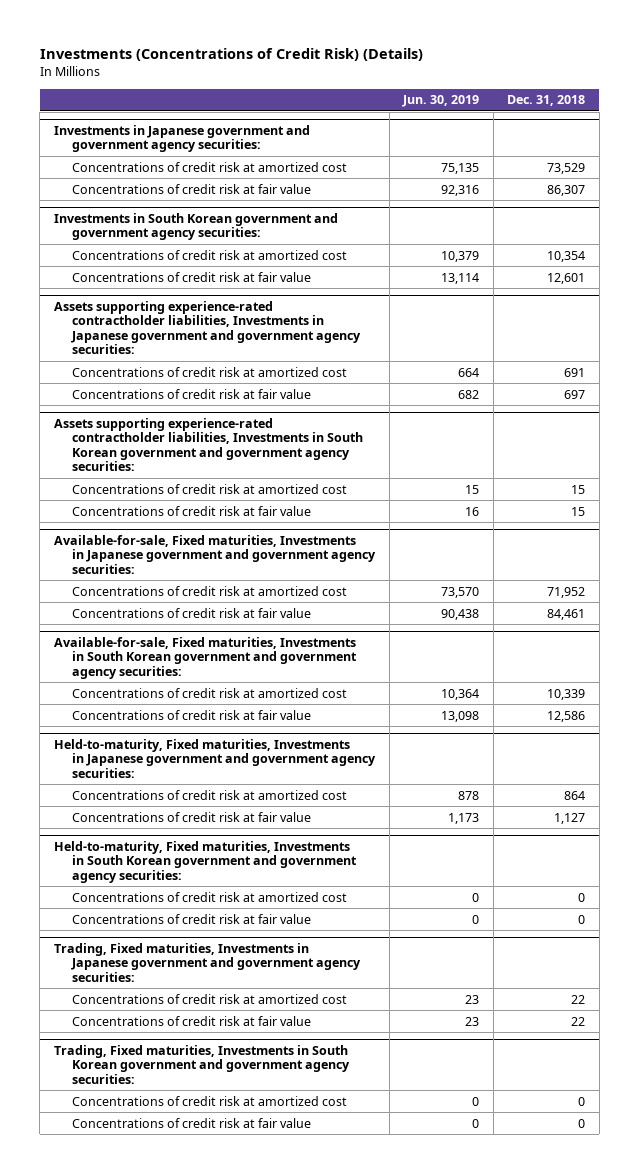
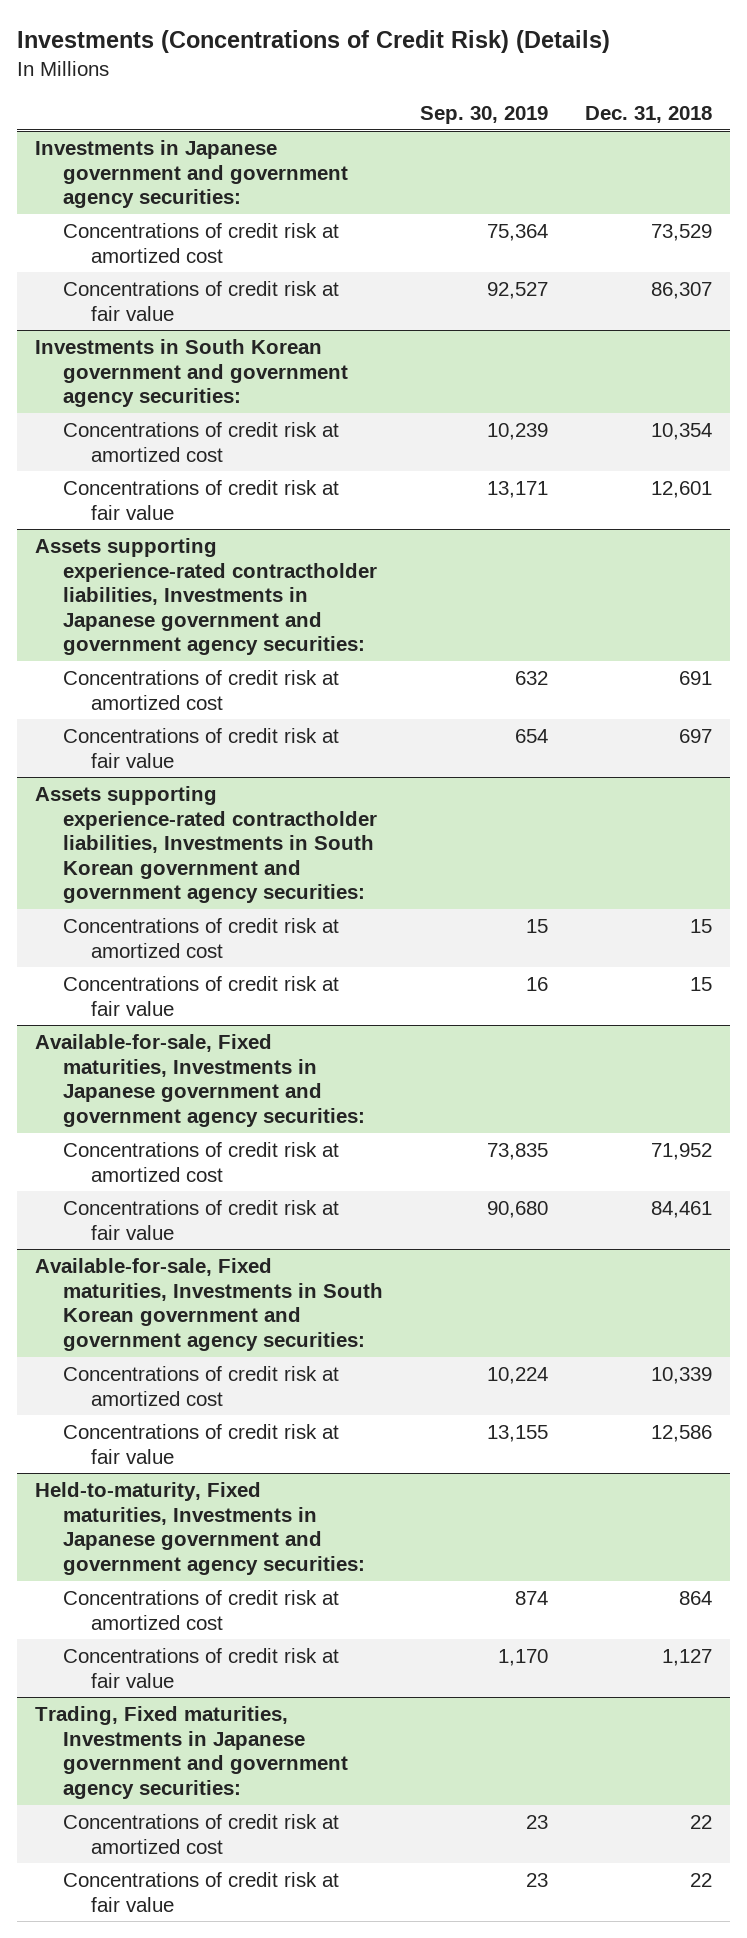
[402,95,480,108] Jun. 30, 2019 -> none
none -> [420,106,549,125] Sep. 30, 2019
[53,840,358,883] Held-to-maturity, Fixed maturities, Investments in South Korean government and government agency securities: -> none
[72,891,348,902] Concentrations of credit risk at amortized cost -> none
[72,913,312,924] Concentrations of credit risk at fair value -> none
[53,1044,351,1084] Trading, Fixed maturities, Investments in South Korean government and government agency securities: -> none
[72,1095,348,1106] Concentrations of credit risk at amortized cost -> none
[72,1117,312,1128] Concentrations of credit risk at fair value -> none

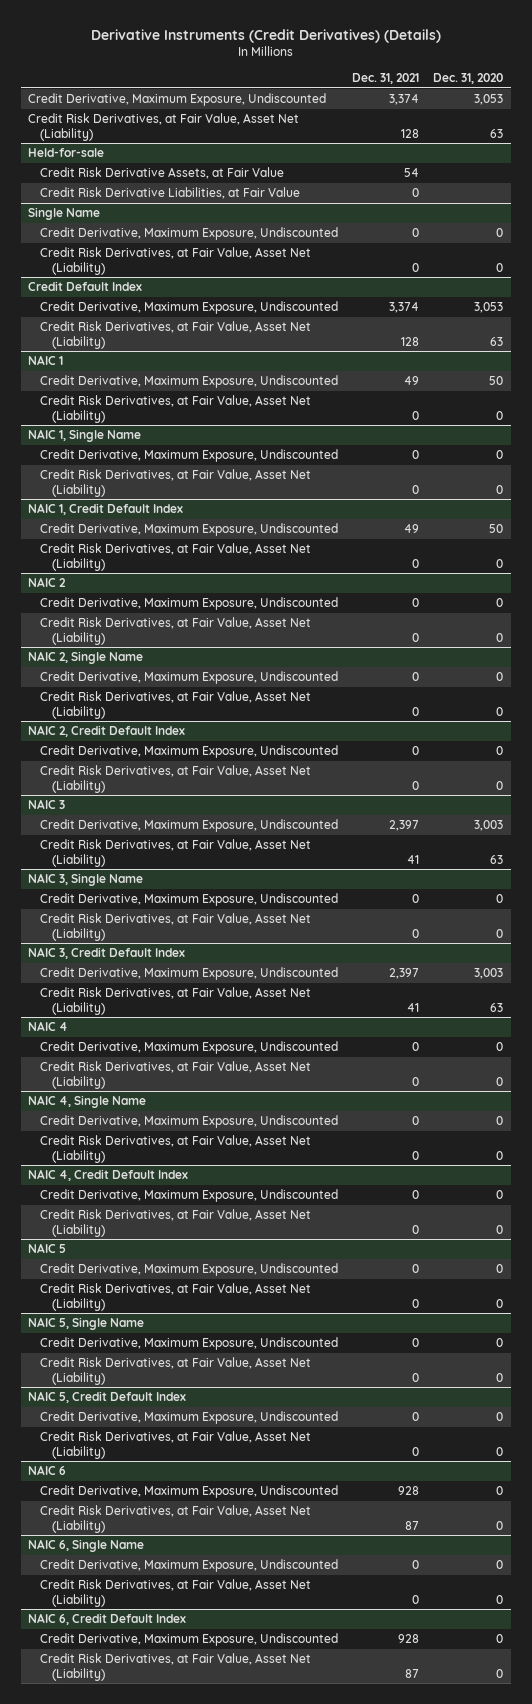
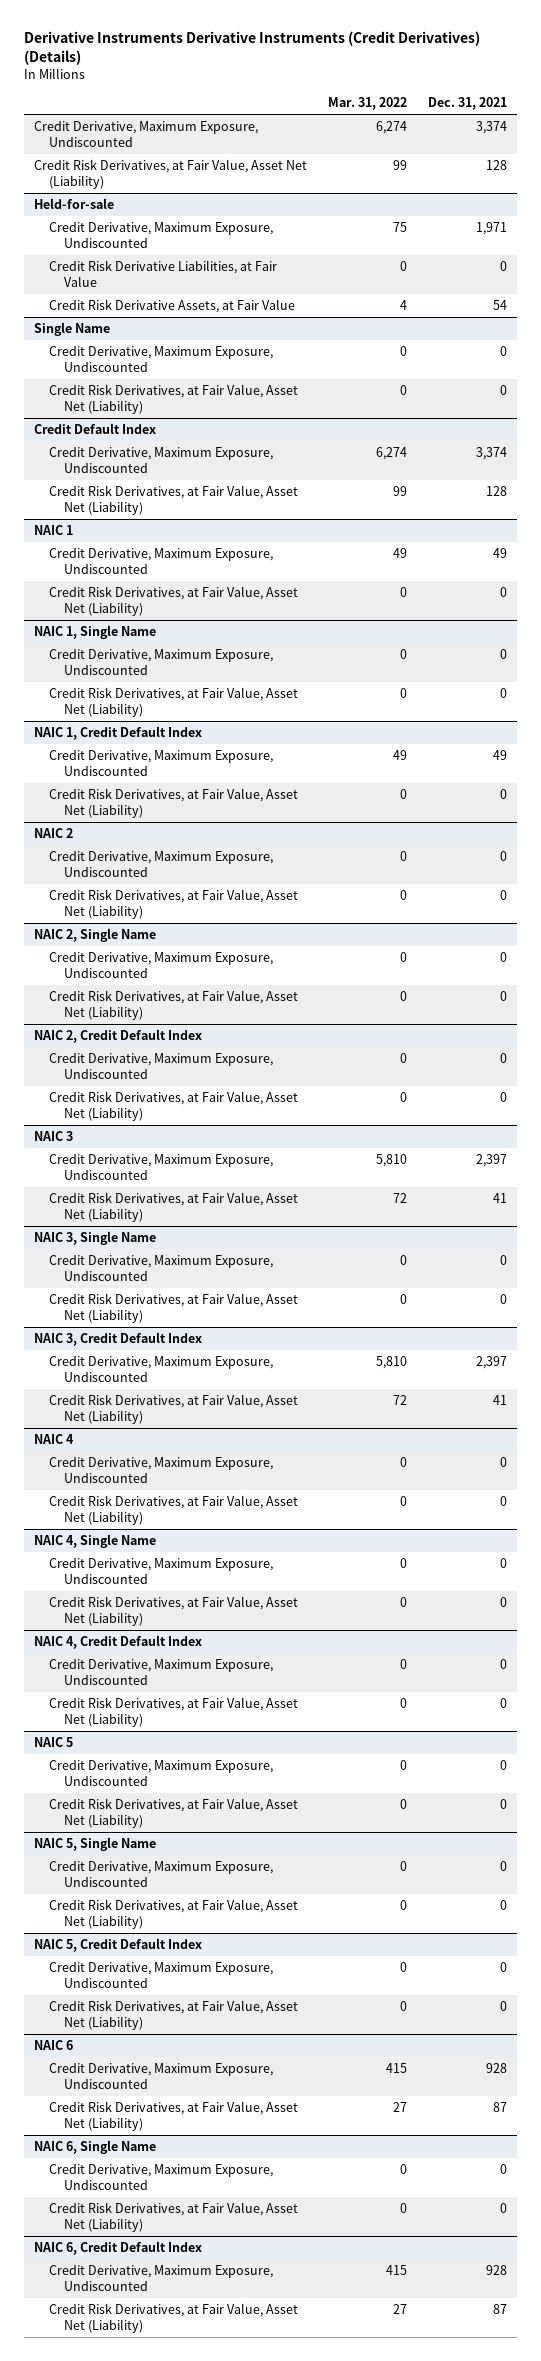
[90,28,441,43] Derivative Instruments (Credit Derivatives) (Details) -> [23,30,480,66] Derivative Instruments Derivative Instruments (Credit Derivatives) (Details)
[433,72,504,84] Dec. 31, 2020 -> none
none -> [327,97,407,111] Mar. 31, 2022
none -> [49,222,274,248] Credit Derivative, Maximum Exposure, Undiscounted
[40,167,285,180] Credit Risk Derivative Assets, at Fair Value -> [49,299,296,314] Credit Risk Derivative Assets, at Fair Value

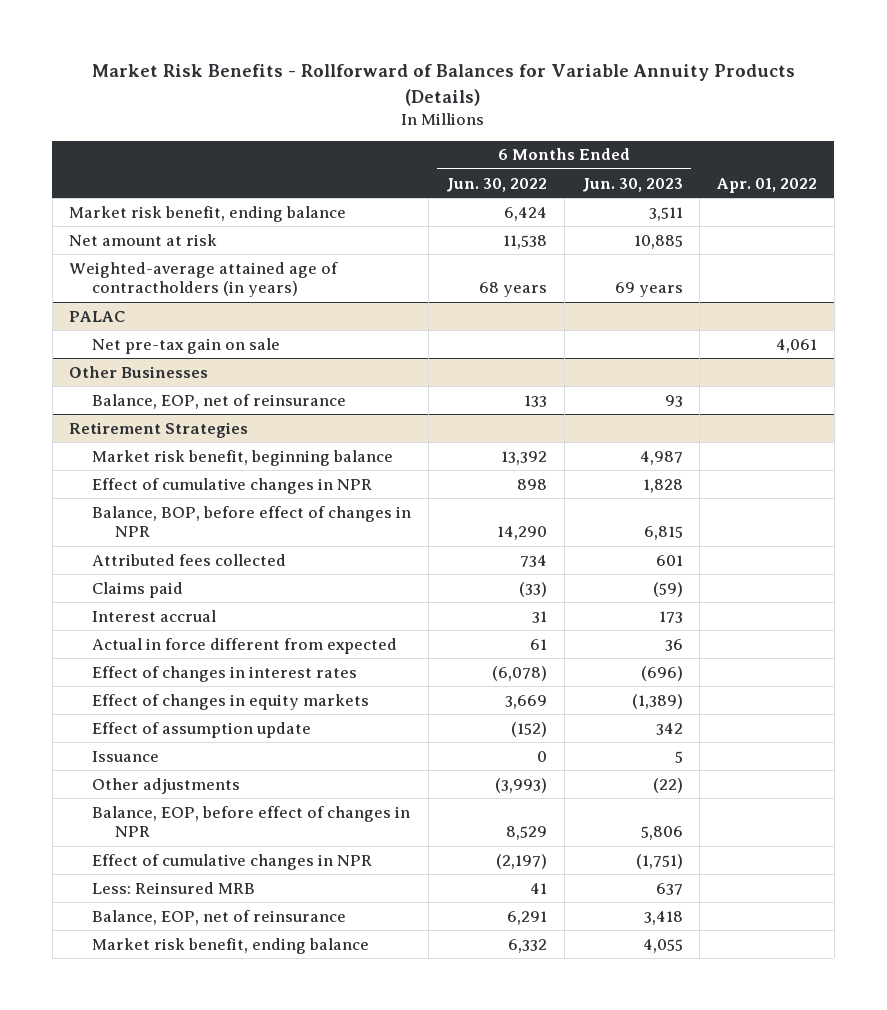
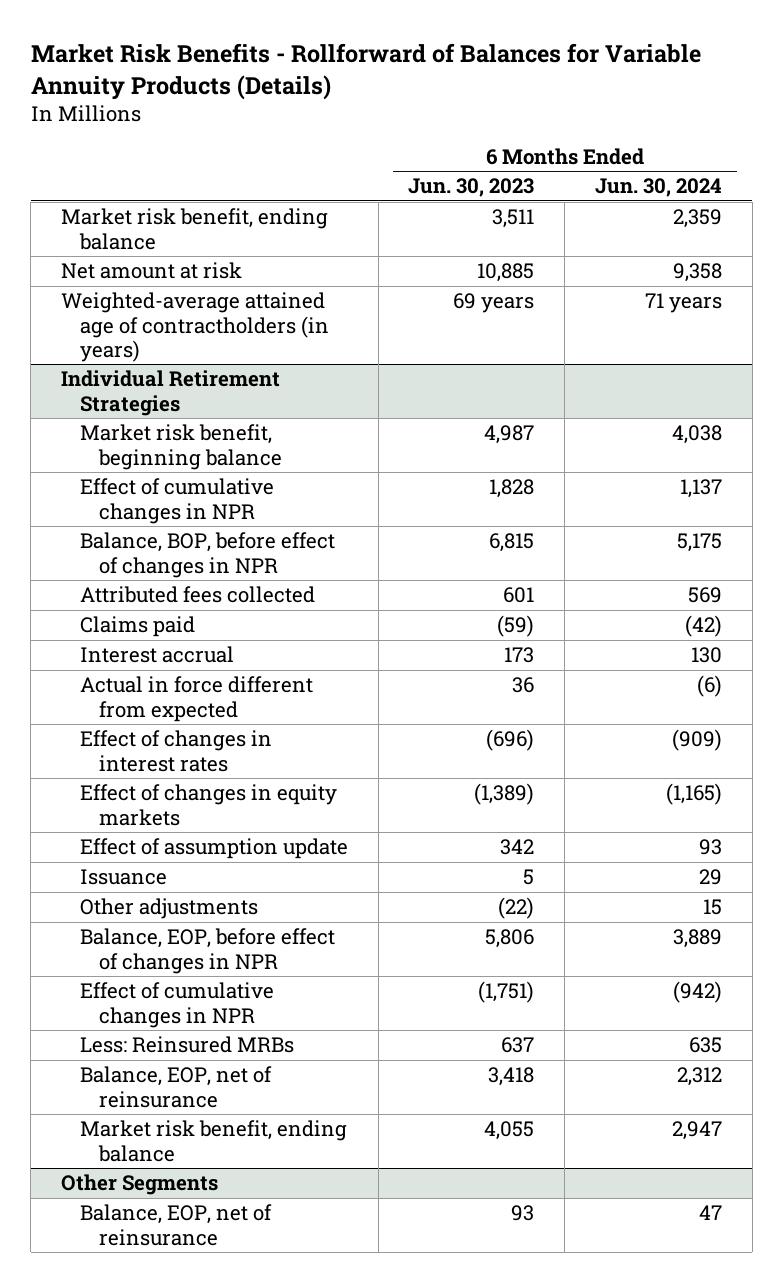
[445,177,547,192] Jun. 30, 2022 -> none
[717,177,818,193] Apr. 01, 2022 -> none
none -> [594,178,722,198] Jun. 30, 2024
[69,310,126,322] PALAC -> none
[92,337,281,354] Net pre-tax gain on sale -> none
[69,365,209,378] Other Businesses -> none
[92,393,347,409] Balance, EOP, net of reinsurance -> none
[69,421,249,438] Retirement Strategies -> [60,370,280,416] Individual Retirement Strategies
[92,881,256,894] Less: Reinsured MRB -> [80,1036,295,1054] Less: Reinsured MRBs
none -> [60,1174,218,1196] Other Segments
none -> [80,1204,273,1246] Balance, EOP, net of reinsurance

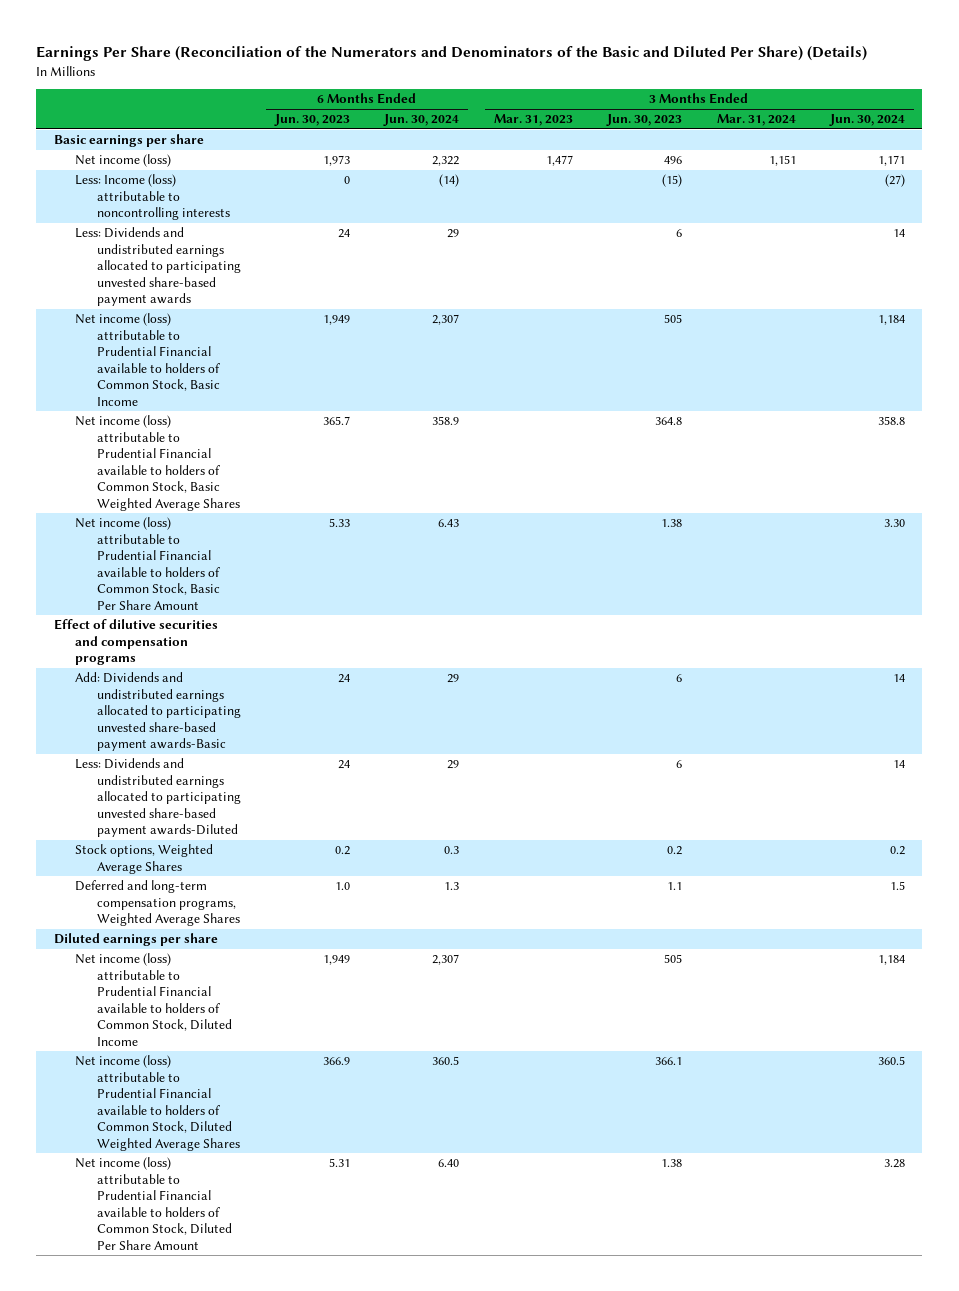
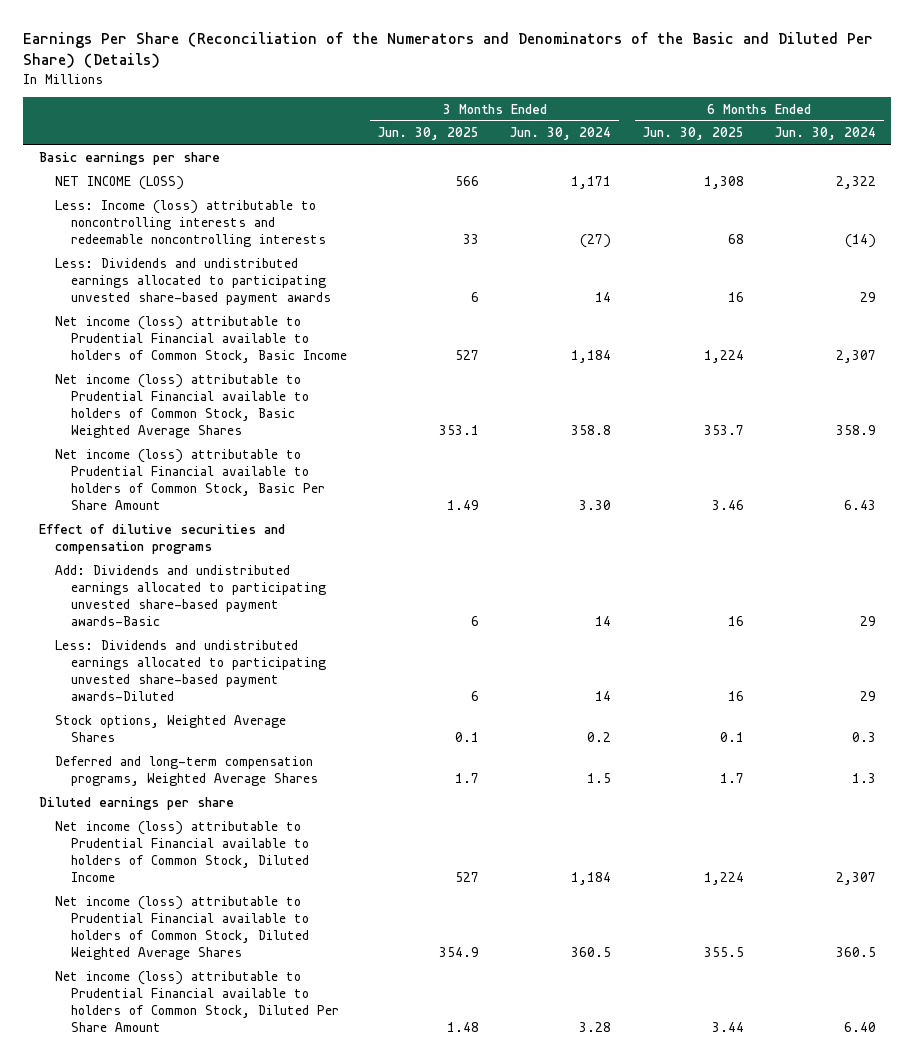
[273,114,350,127] Jun. 30, 2023 -> none
[493,114,573,127] Mar. 31, 2023 -> none
[606,114,683,127] Jun. 30, 2023 -> none
[716,114,796,127] Mar. 31, 2024 -> none
none -> [378,127,480,141] Jun. 30, 2025
none -> [642,127,744,141] Jun. 30, 2025
[75,154,172,168] Net income (loss) -> [55,175,185,190] NET INCOME (LOSS)
[75,174,230,221] Less: Income (loss) attributable to noncontrolling interests -> [55,199,327,247] Less: Income (loss) attributable to noncontrolling interests and redeemable noncontrolling interests

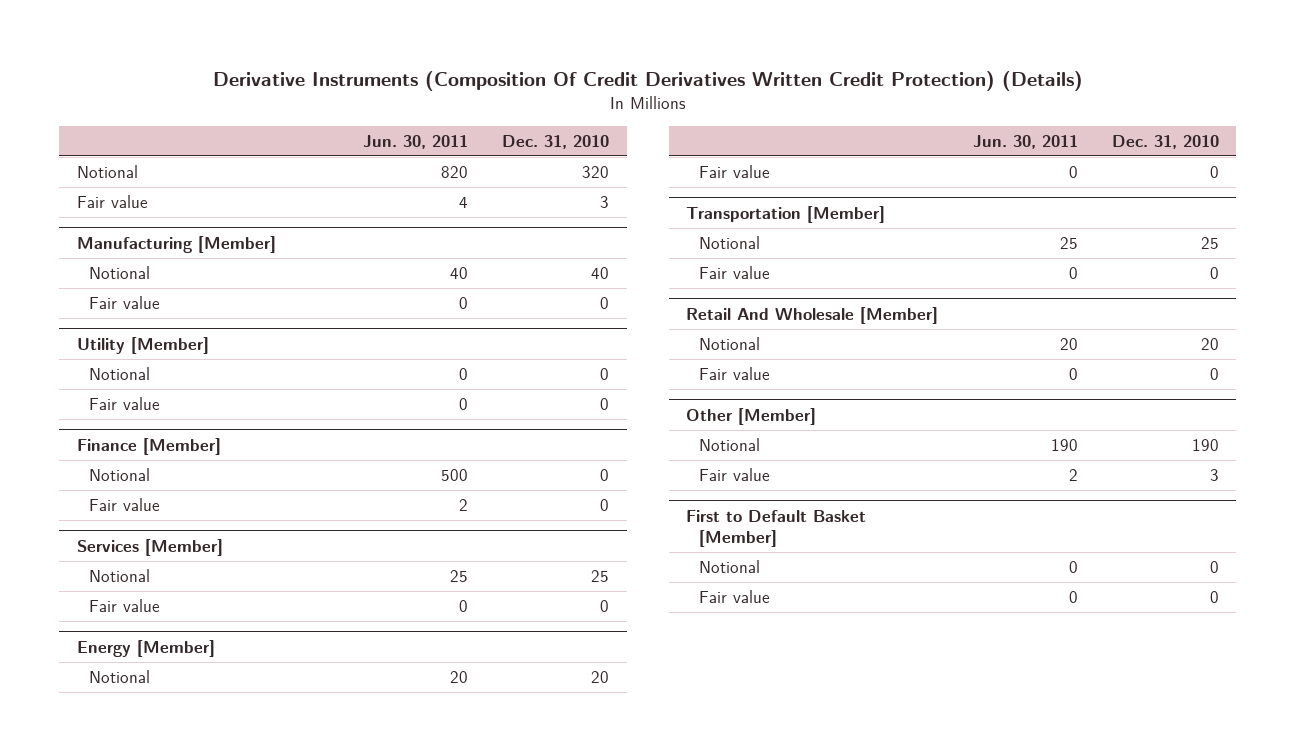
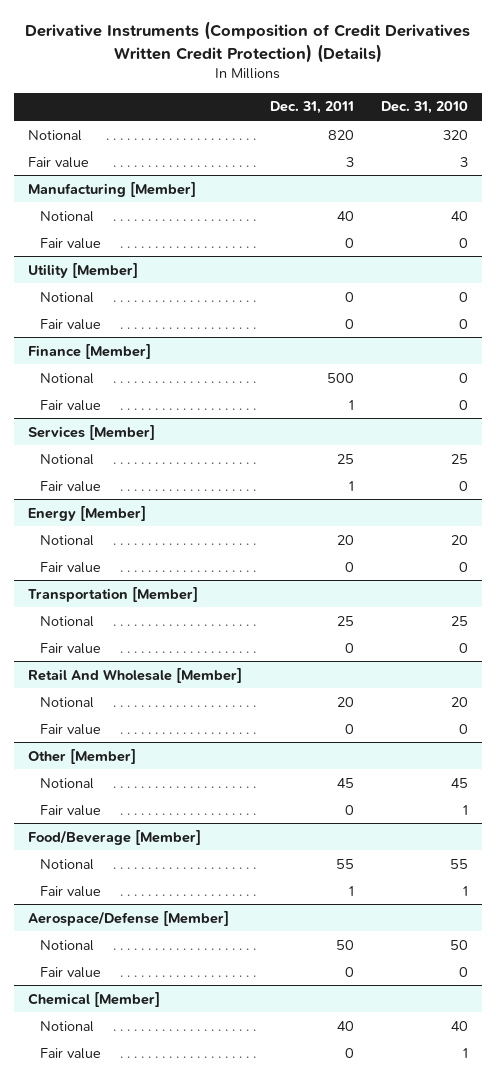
[212,70,1083,91] Derivative Instruments (Composition Of Credit Derivatives Written Credit Protection) (Details) -> [25,21,471,63] Derivative Instruments (Composition of Credit Derivatives Written Credit Protection) (Details)
[362,134,468,149] Jun. 30, 2011 -> none
none -> [269,101,354,115] Dec. 31, 2011
[686,509,867,548] First to Default Basket [Member] -> none
[1192,438,1220,451] 190 -> [451,777,469,788] 45
[1210,468,1220,481] 3 -> [463,804,469,815] 1
none -> [27,829,201,845] Food/Beverage [Member]
[1210,560,1220,573] 0 -> [450,858,469,869] 55
none -> [39,885,101,897] Fair value
none -> [27,910,229,926] Aerospace/Defense [Member]
none -> [39,939,94,951] Notional
none -> [27,991,160,1007] Chemical [Member]
none -> [39,1020,94,1032] Notional
none -> [39,1047,101,1059] Fair value

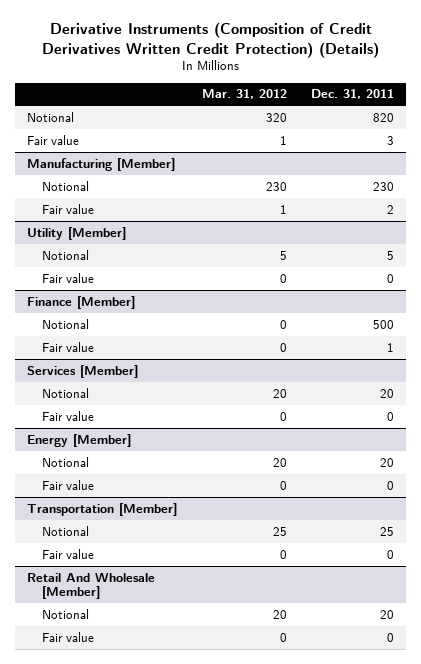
[381,101,469,115] Dec. 31, 2010 -> none
none -> [201,89,287,100] Mar. 31, 2012
[336,210,354,221] 40 -> [373,181,395,191] 230
[344,237,354,248] 0 -> [387,204,395,214] 2
[344,291,354,302] 0 -> [387,250,395,260] 5
[336,453,354,464] 25 -> [380,388,395,398] 20
[348,480,354,491] 1 -> [387,411,395,421] 0
[27,748,136,764] Other [Member] -> none
[39,777,94,789] Notional -> none
[39,804,101,816] Fair value -> none
[27,829,201,845] Food/Beverage [Member] -> none
[39,858,94,870] Notional -> none
[39,885,101,897] Fair value -> none
[27,910,229,926] Aerospace/Defense [Member] -> none
[39,939,94,951] Notional -> none
[39,966,101,978] Fair value -> none
[27,991,160,1007] Chemical [Member] -> none
[39,1020,94,1032] Notional -> none
[39,1047,101,1059] Fair value -> none

